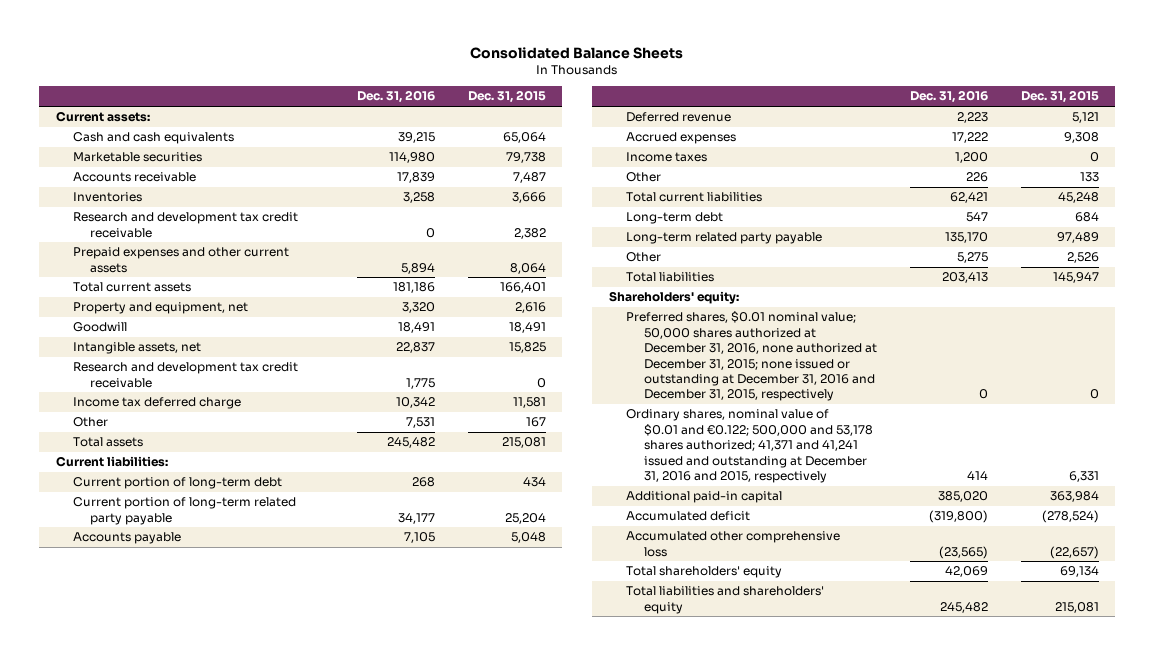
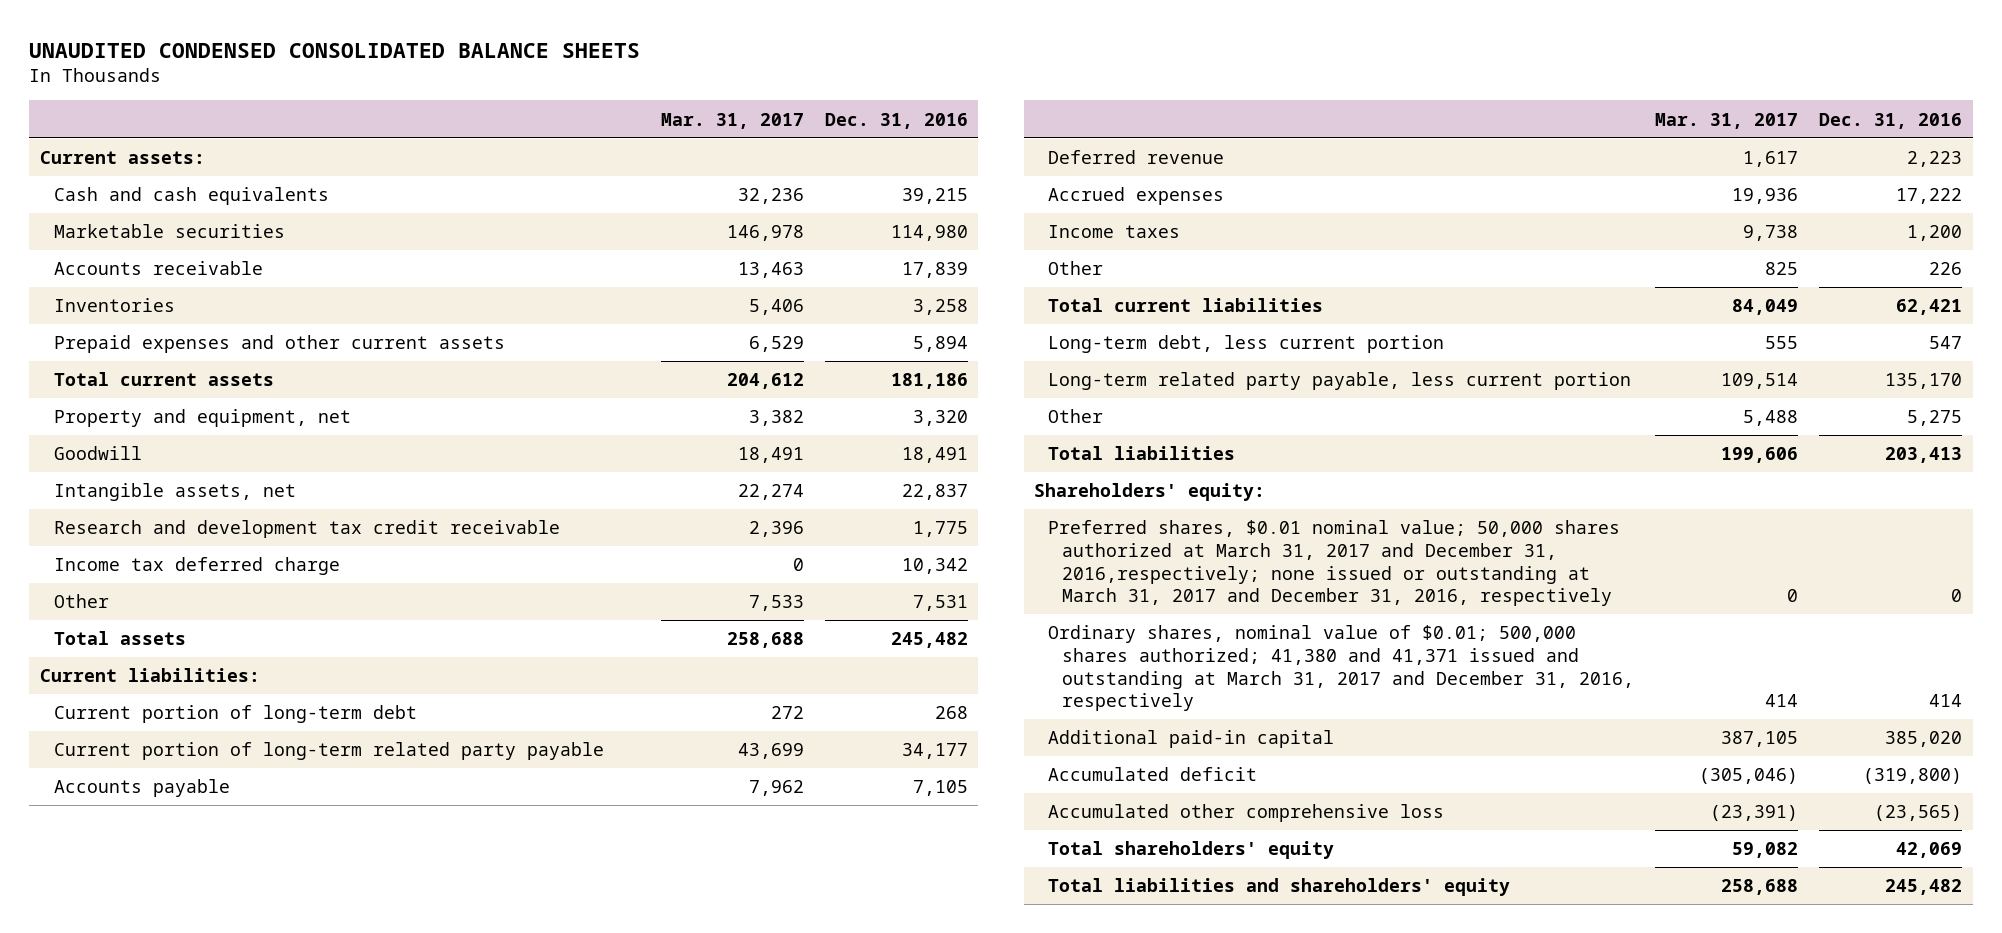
[470,46,684,59] Consolidated Balance Sheets -> [29,42,641,58] UNAUDITED CONDENSED CONSOLIDATED BALANCE SHEETS
[467,90,546,104] Dec. 31, 2015 -> none
none -> [660,112,804,129] Mar. 31, 2017
[72,212,298,238] Research and development tax credit receivable -> none
[626,212,724,225] Long-term debt -> [1048,335,1445,354] Long-term debt, less current portion
[626,232,823,245] Long-term related party payable -> [1048,372,1632,391] Long-term related party payable, less current portion
[626,311,877,402] Preferred shares, $0.01 nominal value; 50,000 shares authorized at December 31, 2016, none authorized at December 31, 2015; none issued or outstanding at December 31, 2016 and December 31, 2015, respectively -> [1048,520,1621,607] Preferred shares, $0.01 nominal value; 50,000 shares authorized at March 31, 2017 and December 31, 2016,respectively; none issued or outstanding at March 31, 2017 and December 31, 2016, respectively
[626,409,873,484] Ordinary shares, nominal value of $0.01 and €0.122; 500,000 and 53,178 shares authorized; 41,371 and 41,241 issued and outstanding at December 31, 2016 and 2015, respectively -> [1048,625,1635,712] Ordinary shares, nominal value of $0.01; 500,000 shares authorized; 41,380 and 41,371 issued and outstanding at March 31, 2017 and December 31, 2016, respectively

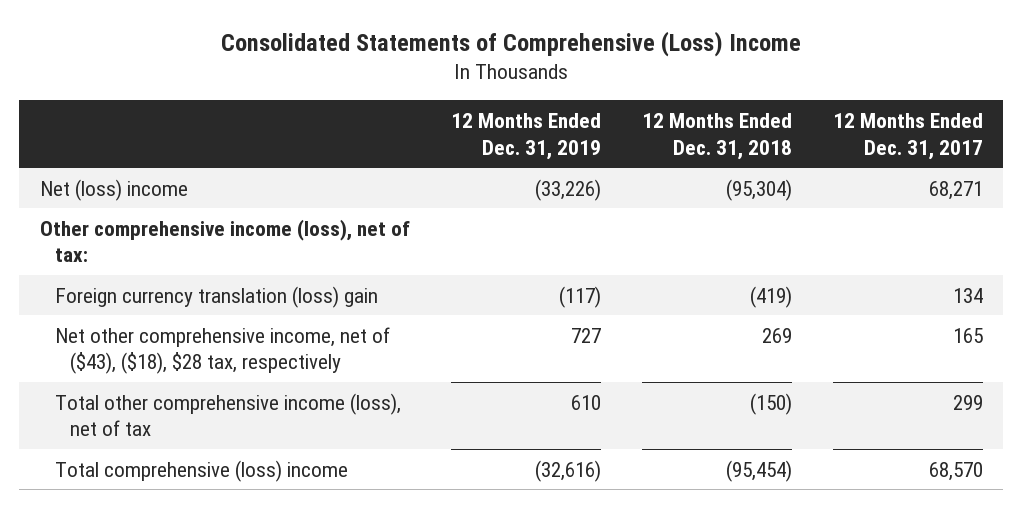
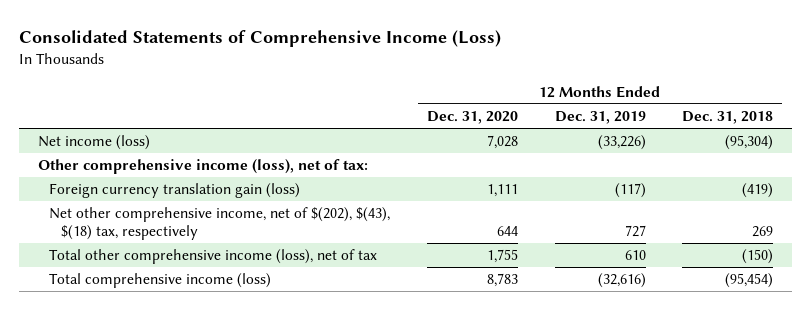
[221,31,802,58] Consolidated Statements of Comprehensive (Loss) Income -> [19,30,502,48] Consolidated Statements of Comprehensive Income (Loss)
[832,112,983,160] 12 Months Ended Dec. 31, 2017 -> none
none -> [426,111,518,125] Dec. 31, 2020
[39,178,188,201] Net (loss) income -> [37,135,150,151] Net income (loss)
[54,285,378,308] Foreign currency translation (loss) gain -> [49,183,301,199] Foreign currency translation gain (loss)
[54,326,390,375] Net other comprehensive income, net of ($43), ($18), $28 tax, respectively -> [49,207,391,241] Net other comprehensive income, net of $(202), $(43), $(18) tax, respectively
[54,459,348,482] Total comprehensive (loss) income -> [49,273,272,289] Total comprehensive income (loss)

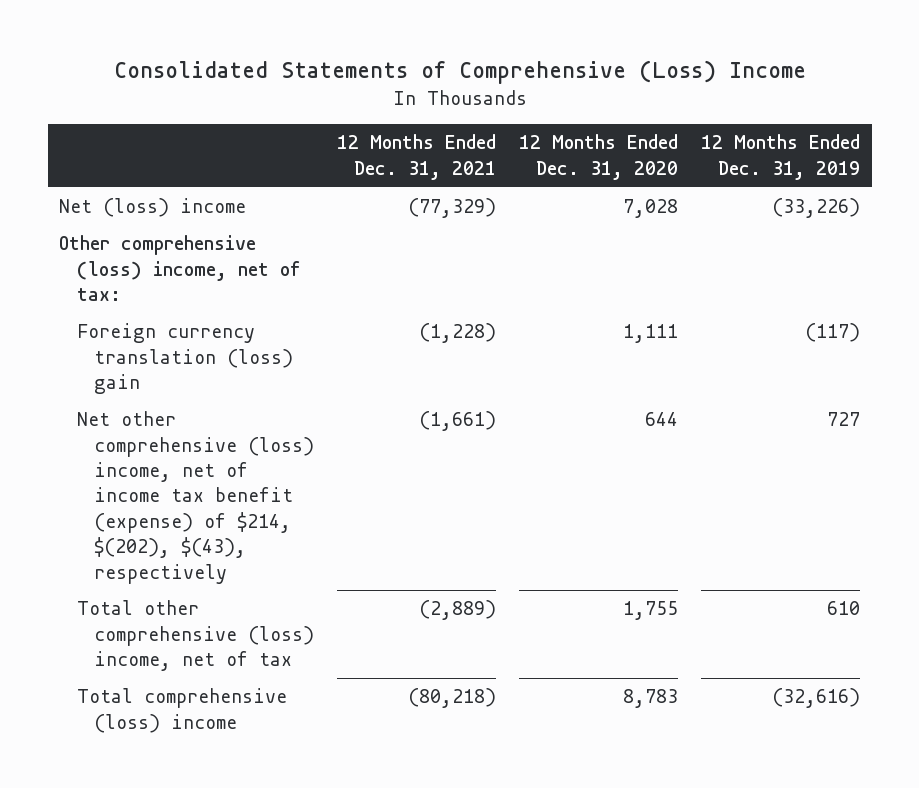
[19,30,502,48] Consolidated Statements of Comprehensive Income (Loss) -> [113,60,806,85] Consolidated Statements of Comprehensive (Loss) Income
[682,111,774,125] Dec. 31, 2018 -> none
none -> [337,134,497,180] 12 Months Ended Dec. 31, 2021
[37,135,150,151] Net income (loss) -> [59,198,247,218] Net (loss) income
[37,159,368,175] Other comprehensive income (loss), net of tax: -> [59,235,301,302] Other comprehensive (loss) income, net of tax:
[49,183,301,199] Foreign currency translation gain (loss) -> [76,323,294,395] Foreign currency translation (loss) gain
[49,207,391,241] Net other comprehensive income, net of $(202), $(43), $(18) tax, respectively -> [76,411,315,584] Net other comprehensive (loss) income, net of income tax benefit (expense) of $214, $(202), $(43), respectively
[49,249,378,265] Total other comprehensive income (loss), net of tax -> [76,600,315,672] Total other comprehensive (loss) income, net of tax
[49,273,272,289] Total comprehensive income (loss) -> [76,688,287,733] Total comprehensive (loss) income

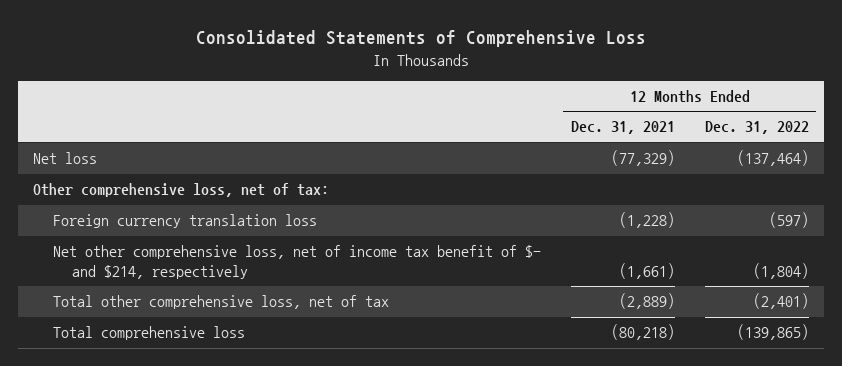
[113,60,806,85] Consolidated Statements of Comprehensive (Loss) Income -> [196,30,647,48] Consolidated Statements of Comprehensive Loss
[519,134,679,180] 12 Months Ended Dec. 31, 2020 -> none
[701,134,861,180] 12 Months Ended Dec. 31, 2019 -> none
none -> [704,121,809,135] Dec. 31, 2022
[59,198,247,218] Net (loss) income -> [33,152,98,165] Net loss
[59,235,301,302] Other comprehensive (loss) income, net of tax: -> [33,183,330,198] Other comprehensive loss, net of tax:
[76,323,294,395] Foreign currency translation (loss) gain -> [52,214,317,229] Foreign currency translation loss
[76,411,315,584] Net other comprehensive (loss) income, net of income tax benefit (expense) of $214, $(202), $(43), respectively -> [52,245,541,280] Net other comprehensive loss, net of income tax benefit of $- and $214, respectively
[76,600,315,672] Total other comprehensive (loss) income, net of tax -> [52,295,389,310] Total other comprehensive loss, net of tax
[76,688,287,733] Total comprehensive (loss) income -> [52,326,245,341] Total comprehensive loss

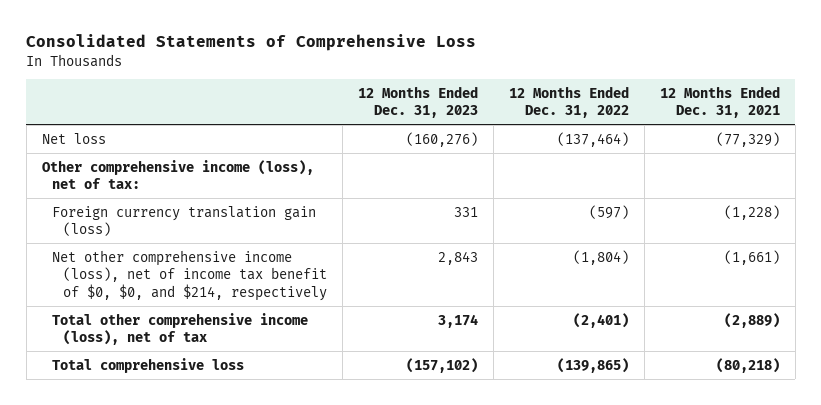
none -> [357,85,478,119] 12 Months Ended Dec. 31, 2023
[33,183,330,198] Other comprehensive loss, net of tax: -> [41,159,314,190] Other comprehensive income (loss), net of tax:
[52,214,317,229] Foreign currency translation loss -> [52,205,317,237] Foreign currency translation gain (loss)
[52,245,541,280] Net other comprehensive loss, net of income tax benefit of $- and $214, respectively -> [52,249,327,301] Net other comprehensive income (loss), net of income tax benefit of $0, $0, and $214, respectively
[52,295,389,310] Total other comprehensive loss, net of tax -> [52,312,309,346] Total other comprehensive income (loss), net of tax

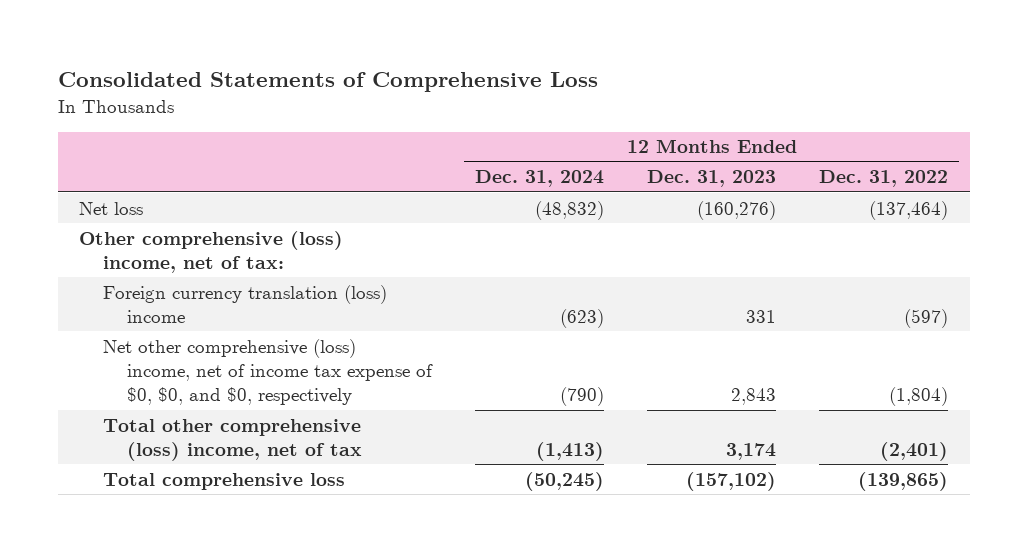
[659,85,780,119] 12 Months Ended Dec. 31, 2021 -> none
none -> [475,170,605,188] Dec. 31, 2024
[41,159,314,190] Other comprehensive income (loss), net of tax: -> [79,230,344,273] Other comprehensive (loss) income, net of tax:
[52,205,317,237] Foreign currency translation gain (loss) -> [103,284,388,323] Foreign currency translation (loss) income
[52,249,327,301] Net other comprehensive income (loss), net of income tax benefit of $0, $0, and $214, respectively -> [103,338,434,406] Net other comprehensive (loss) income, net of income tax expense of $0, $0, and $0, respectively
[52,312,309,346] Total other comprehensive income (loss), net of tax -> [103,418,363,461] Total other comprehensive (loss) income, net of tax

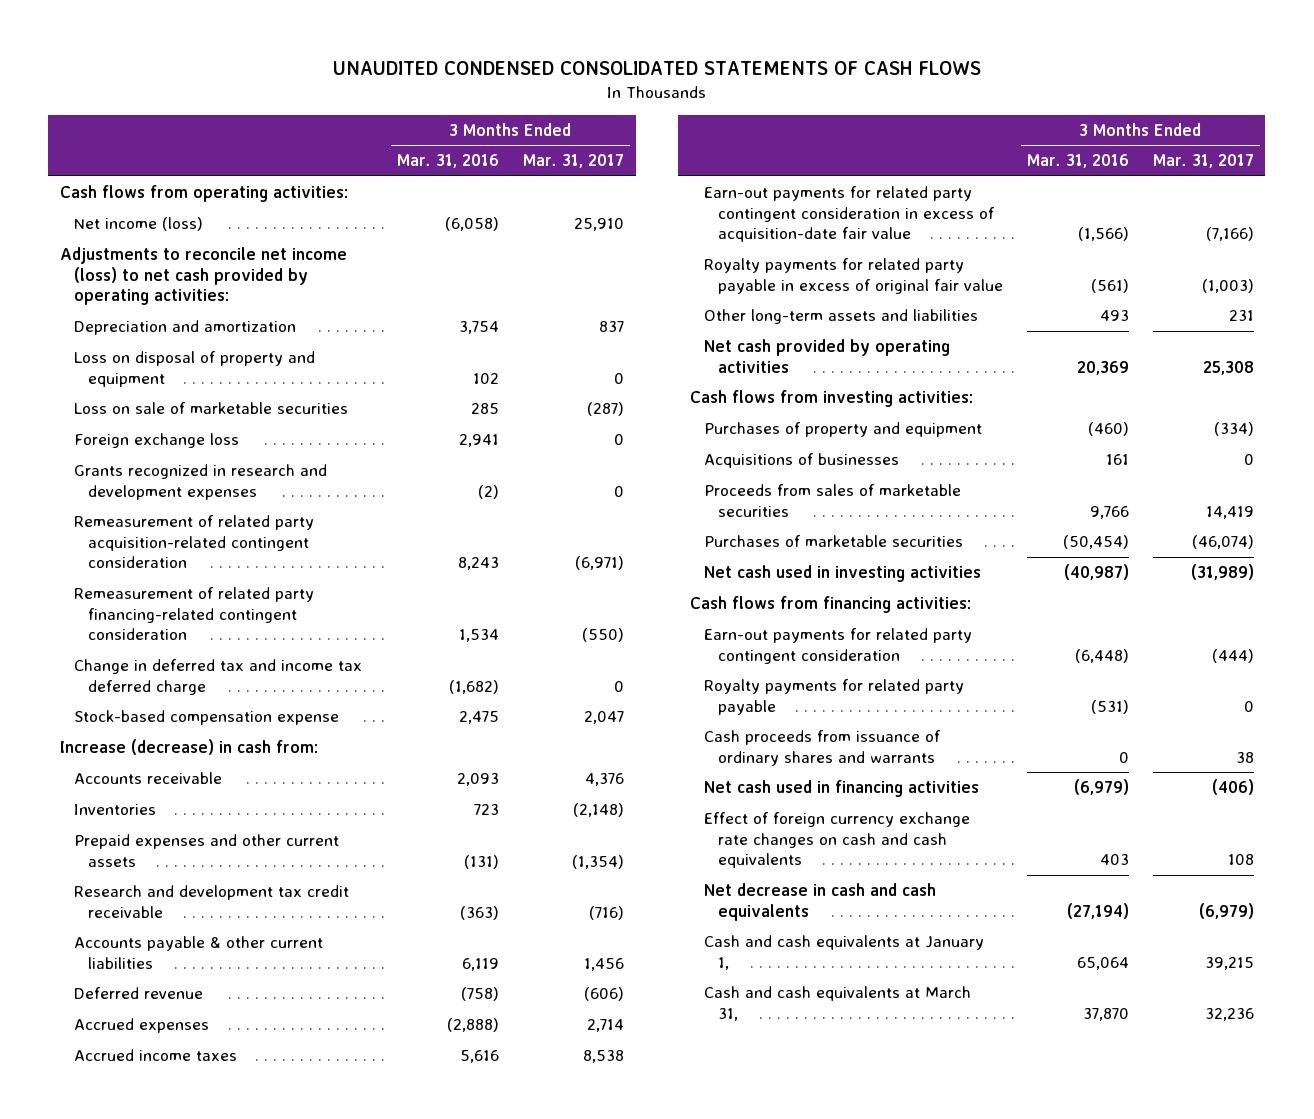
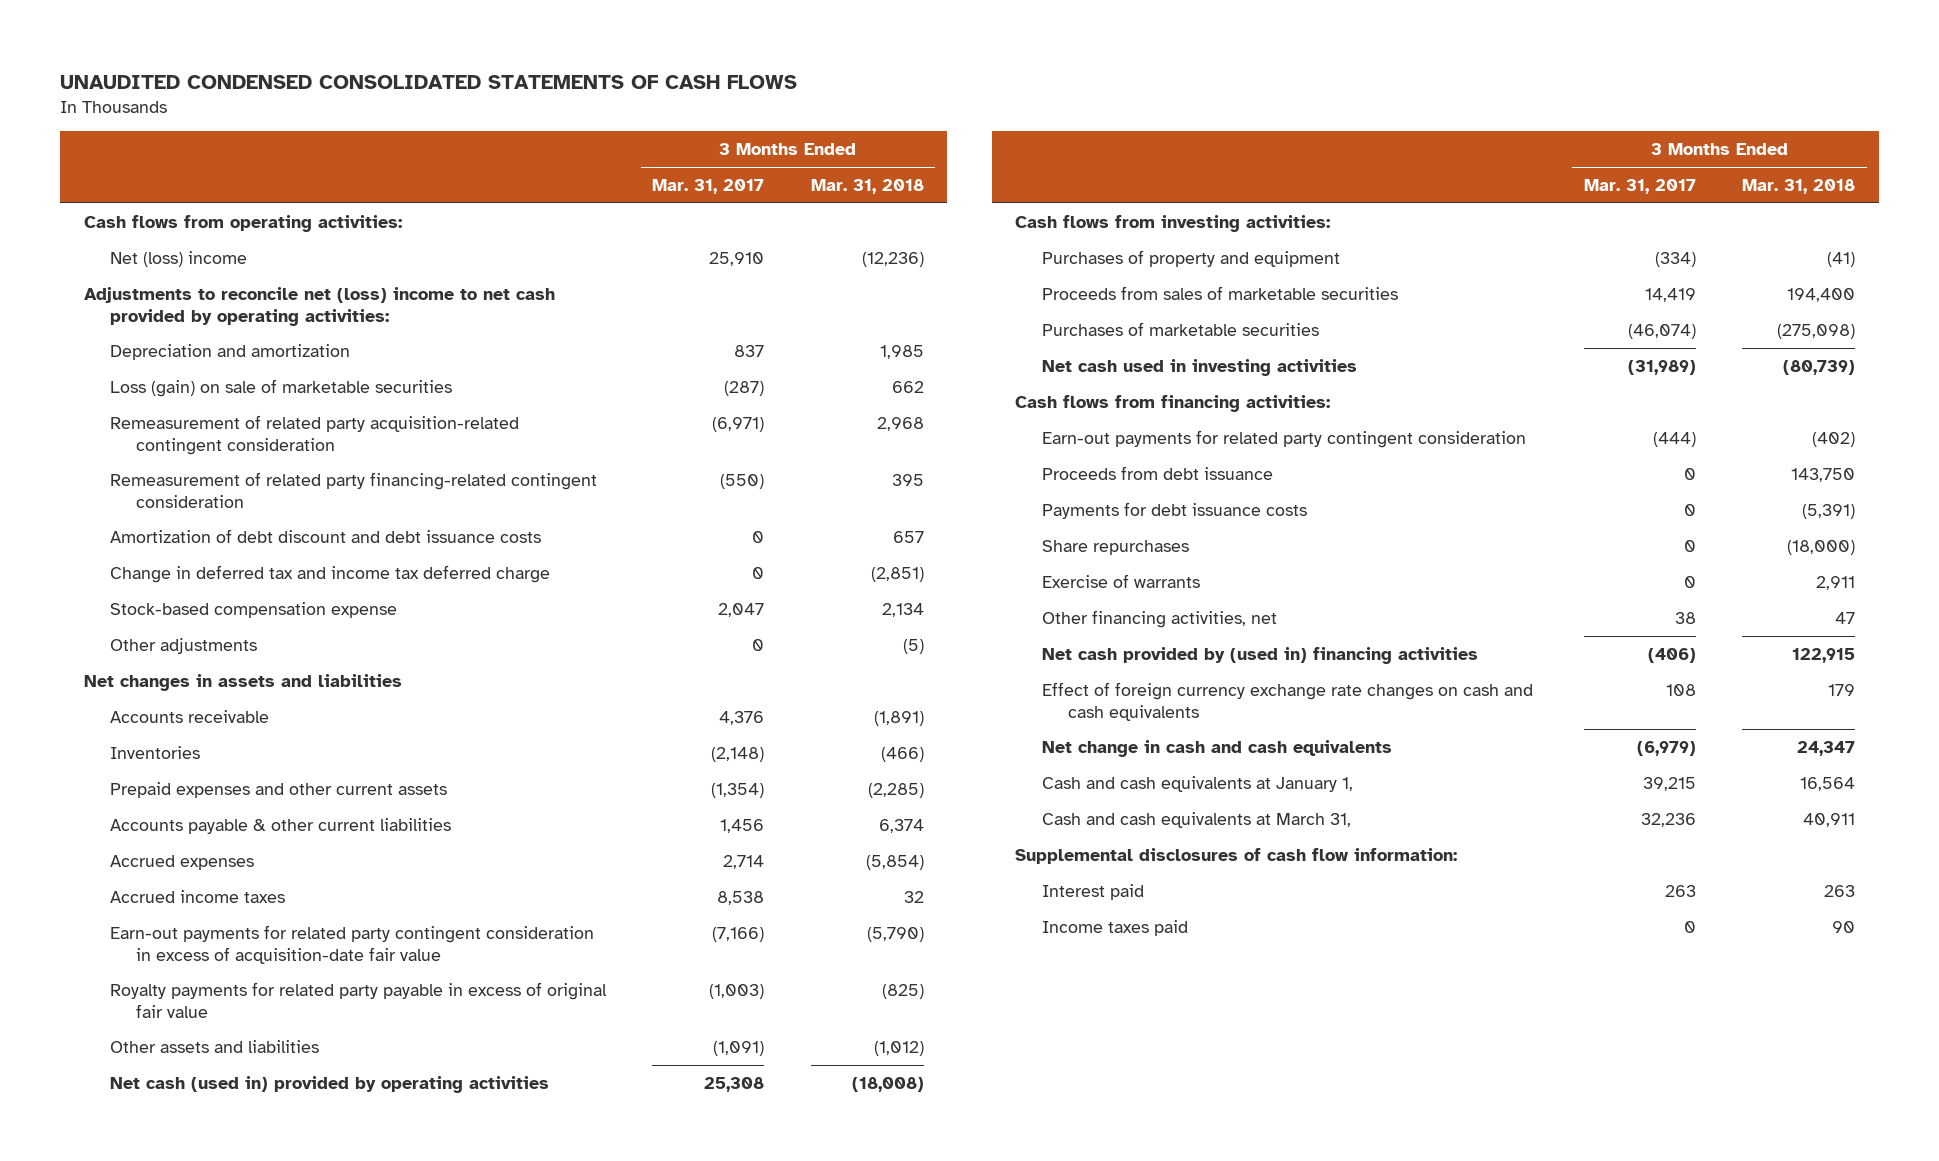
[396,154,499,169] Mar. 31, 2016 -> none
none -> [810,179,924,195] Mar. 31, 2018
[74,217,204,232] Net income (loss) -> [110,251,248,268] Net (loss) income
[60,247,348,306] Adjustments to reconcile net income (loss) to net cash provided by operating activities: -> [83,287,555,326] Adjustments to reconcile net (loss) income to net cash provided by operating activities:
[74,351,316,387] Loss on disposal of property and equipment -> none
[74,433,240,449] Foreign exchange loss -> none
[74,464,328,500] Grants recognized in research and development expenses -> none
[74,402,349,415] Loss on sale of marketable securities -> [110,379,453,398] Loss (gain) on sale of marketable securities
none -> [110,529,542,544] Amortization of debt discount and debt issuance costs
none -> [110,638,258,655] Other adjustments
[60,739,319,756] Increase (decrease) in cash from: -> [83,674,402,692] Net changes in assets and liabilities
[74,885,350,918] Research and development tax credit receivable -> none
[74,987,204,1000] Deferred revenue -> none
[703,309,978,325] Other long-term assets and liabilities -> [110,1040,320,1054] Other assets and liabilities
[1228,310,1254,322] 231 -> [713,1041,765,1057] (1,091)
[703,339,950,373] Net cash provided by operating activities -> [110,1076,550,1094] Net cash (used in) provided by operating activities
[703,453,899,469] Acquisitions of businesses -> none
[703,679,964,715] Royalty payments for related party payable -> none
none -> [1041,466,1273,481] Proceeds from debt issuance
none -> [1041,502,1307,520] Payments for debt issuance costs
none -> [1041,540,1189,556] Share repurchases
none -> [1041,574,1200,589] Exercise of warrants
[703,730,941,766] Cash proceeds from issuance of ordinary shares and warrants -> [1041,610,1277,629] Other financing activities, net
[703,780,979,798] Net cash used in financing activities -> [1041,647,1478,665] Net cash provided by (used in) financing activities
[703,883,936,921] Net decrease in cash and cash equivalents -> [1041,740,1392,758] Net change in cash and cash equivalents
none -> [1015,848,1458,865] Supplemental disclosures of cash flow information:
none -> [1041,884,1144,901] Interest paid
none -> [1041,920,1188,937] Income taxes paid

